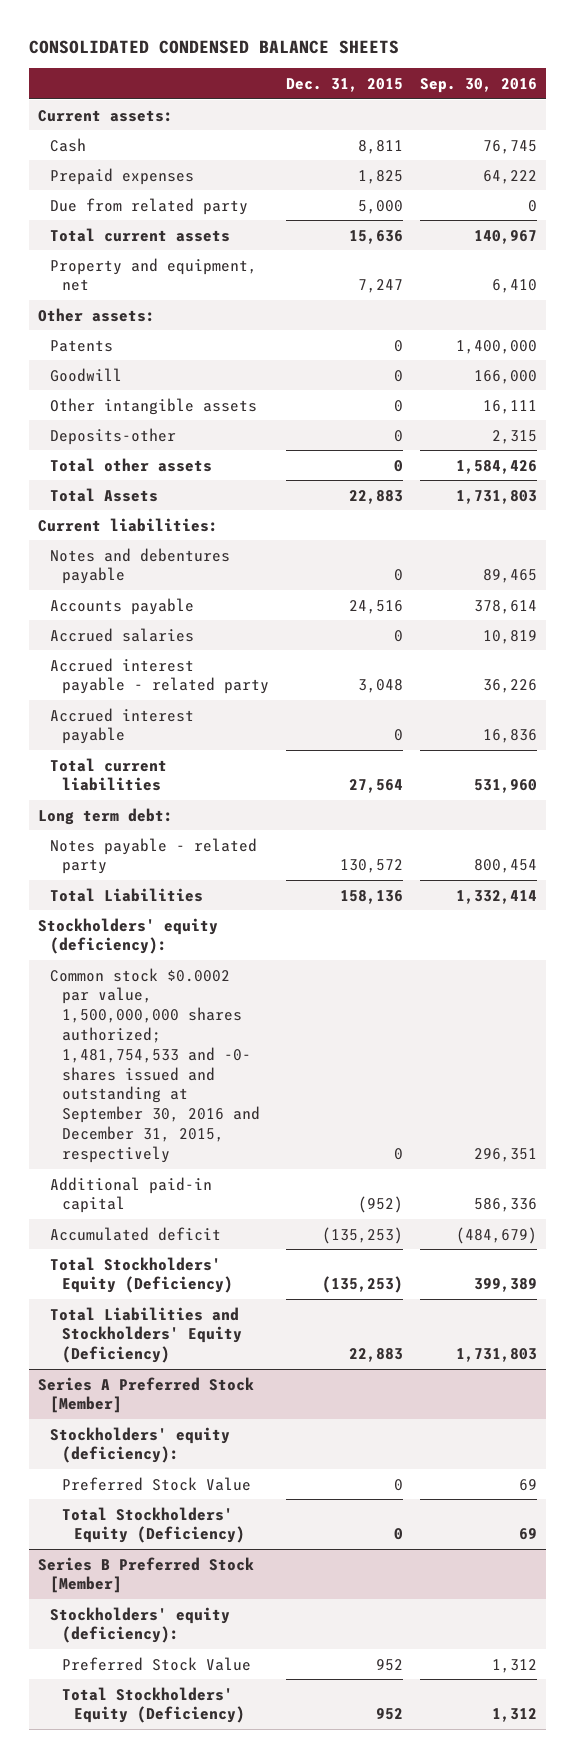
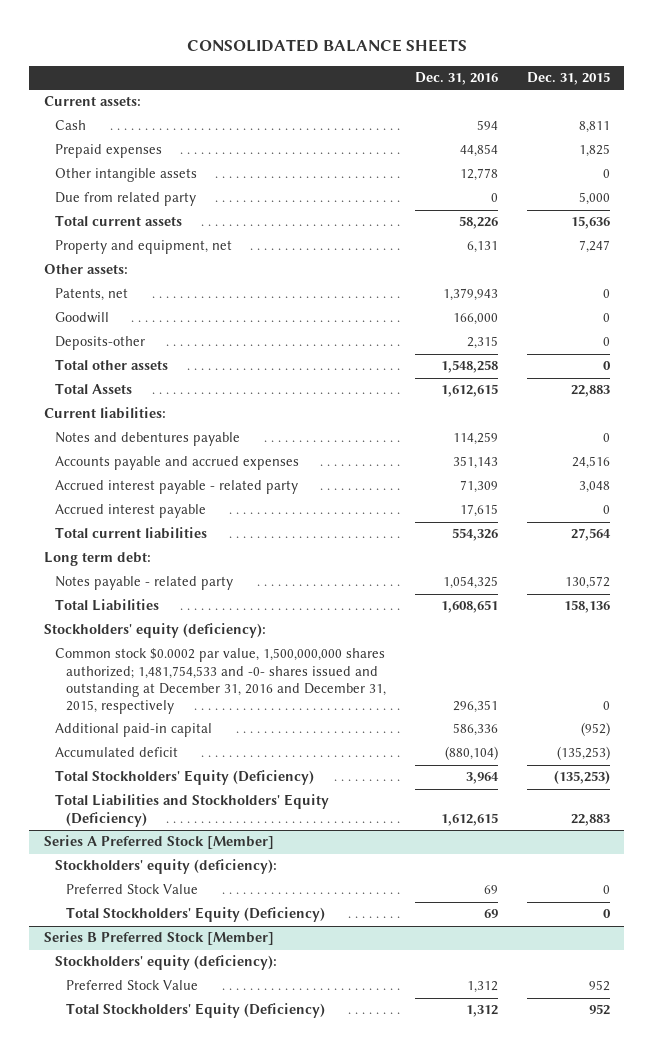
[29,40,400,55] CONSOLIDATED CONDENSED BALANCE SHEETS -> [186,39,467,53] CONSOLIDATED BALANCE SHEETS
[420,78,538,94] Sep. 30, 2016 -> none
none -> [414,72,498,86] Dec. 31, 2016
[49,397,257,415] Other intangible assets -> [54,168,197,183] Other intangible assets
[49,339,113,352] Patents -> [54,288,128,302] Patents, net
[49,627,194,642] Accrued salaries -> none
[49,597,194,615] Accounts payable -> [54,456,299,471] Accounts payable and accrued expenses
[49,967,261,1163] Common stock $0.0002 par value, 1,500,000,000 shares authorized; 1,481,754,533 and -0- shares issued and outstanding at September 30, 2016 and December 31, 2015, respectively -> [54,648,387,715] Common stock $0.0002 par value, 1,500,000,000 shares authorized; 1,481,754,533 and -0- shares issued and outstanding at December 31, 2016 and December 31, 2015, respectively

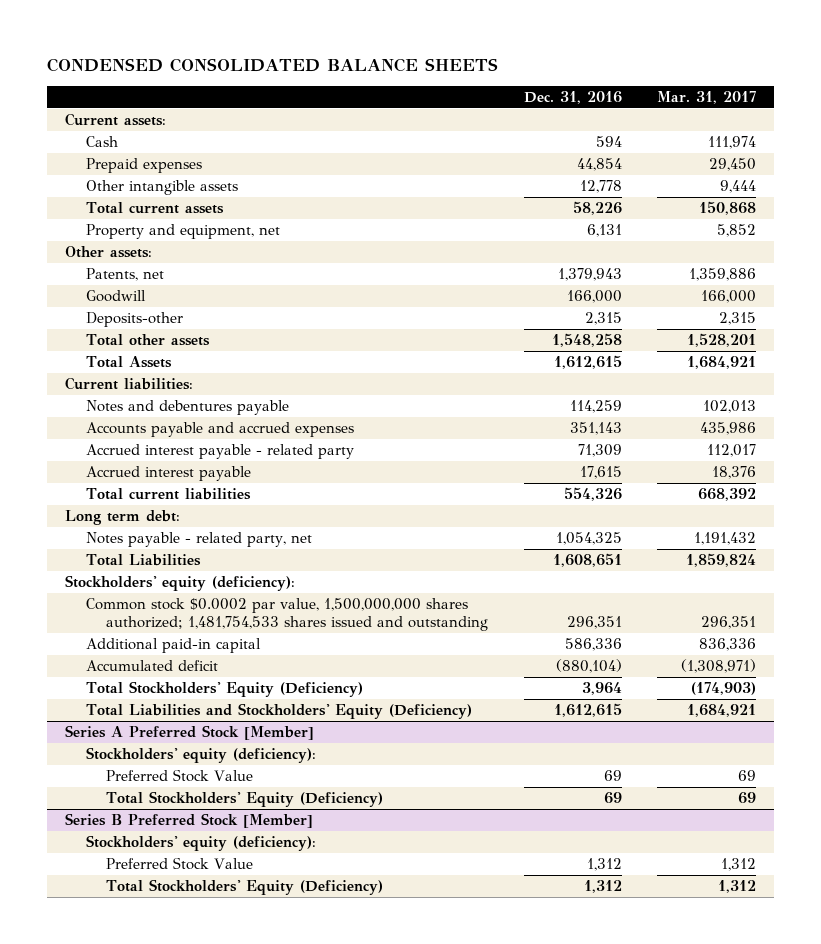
[186,39,467,53] CONSOLIDATED BALANCE SHEETS -> [47,57,499,72] CONDENSED CONSOLIDATED BALANCE SHEETS
[526,72,610,86] Dec. 31, 2015 -> none
none -> [656,90,756,104] Mar. 31, 2017
[54,192,196,207] Due from related party -> none
[54,576,233,591] Notes payable - related party -> [85,532,312,548] Notes payable - related party, net
[54,648,387,715] Common stock $0.0002 par value, 1,500,000,000 shares authorized; 1,481,754,533 and -0- shares issued and outstanding at December 31, 2016 and December 31, 2015, respectively -> [85,598,489,631] Common stock $0.0002 par value, 1,500,000,000 shares authorized; 1,481,754,533 shares issued and outstanding

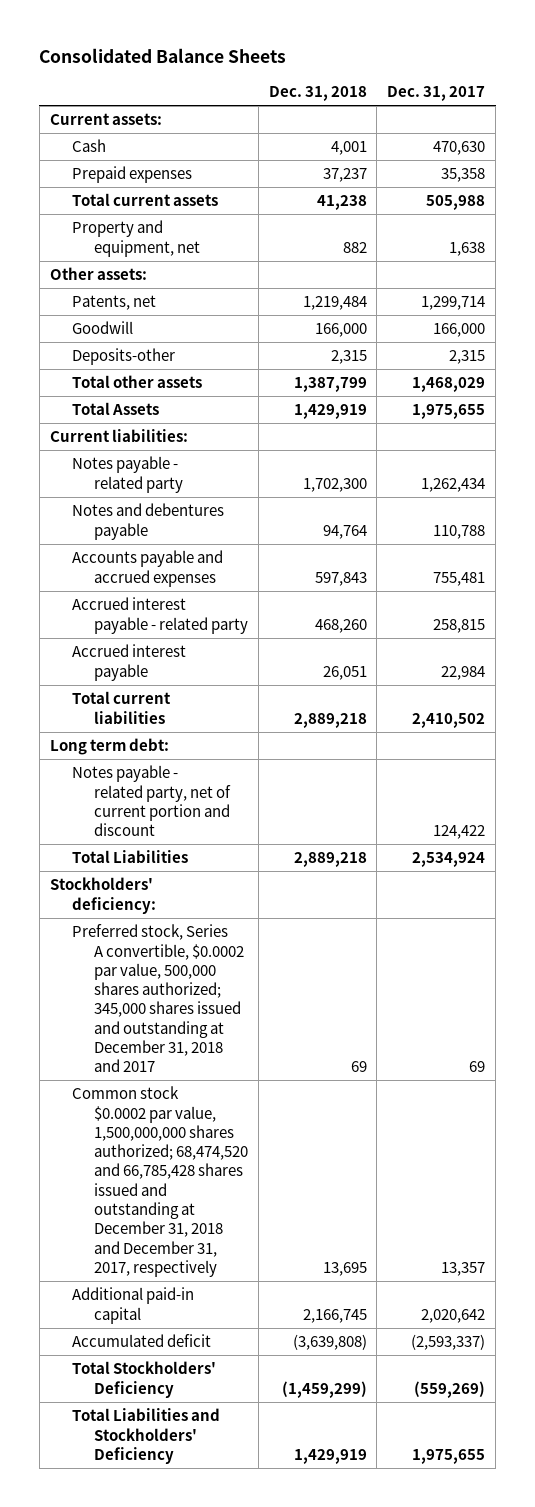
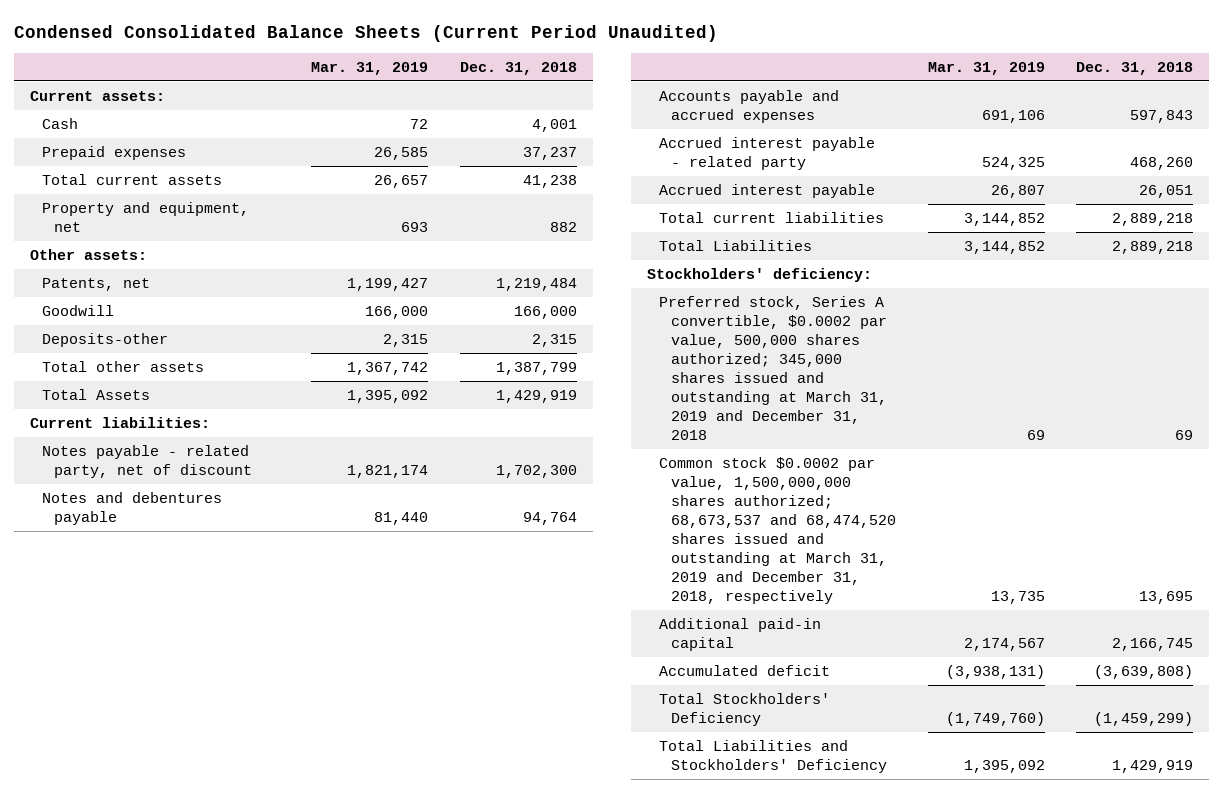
[39,47,287,63] Consolidated Balance Sheets -> [13,24,718,42] Condensed Consolidated Balance Sheets (Current Period Unaudited)
[387,86,486,102] Dec. 31, 2017 -> none
none -> [310,61,428,75] Mar. 31, 2019
[71,456,183,493] Notes payable - related party -> [41,445,252,479] Notes payable - related party, net of discount
[49,738,169,756] Long term debt: -> none
[71,765,231,837] Notes payable - related party, net of current portion and discount -> none
[71,924,244,1073] Preferred stock, Series A convertible, $0.0002 par value, 500,000 shares authorized; 345,000 shares issued and outstanding at December 31, 2018 and 2017 -> [658,296,887,441] Preferred stock, Series A convertible, $0.0002 par value, 500,000 shares authorized; 345,000 shares issued and outstanding at March 31, 2019 and December 31, 2018
[71,1086,248,1277] Common stock $0.0002 par value, 1,500,000,000 shares authorized; 68,474,520 and 66,785,428 shares issued and outstanding at December 31, 2018 and December 31, 2017, respectively -> [658,457,896,605] Common stock $0.0002 par value, 1,500,000,000 shares authorized; 68,673,537 and 68,474,520 shares issued and outstanding at March 31, 2019 and December 31, 2018, respectively

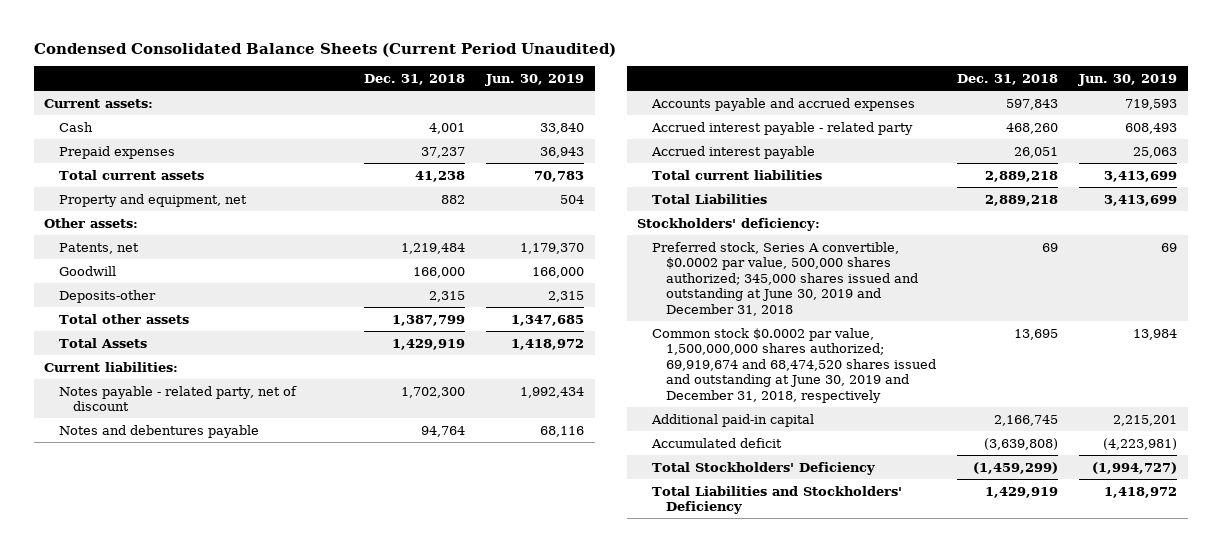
[310,61,428,75] Mar. 31, 2019 -> none
none -> [485,73,585,86] Jun. 30, 2019
[658,296,887,441] Preferred stock, Series A convertible, $0.0002 par value, 500,000 shares authorized; 345,000 shares issued and outstanding at March 31, 2019 and December 31, 2018 -> [651,241,919,316] Preferred stock, Series A convertible, $0.0002 par value, 500,000 shares authorized; 345,000 shares issued and outstanding at June 30, 2019 and December 31, 2018
[658,457,896,605] Common stock $0.0002 par value, 1,500,000,000 shares authorized; 68,673,537 and 68,474,520 shares issued and outstanding at March 31, 2019 and December 31, 2018, respectively -> [651,327,937,403] Common stock $0.0002 par value, 1,500,000,000 shares authorized; 69,919,674 and 68,474,520 shares issued and outstanding at June 30, 2019 and December 31, 2018, respectively

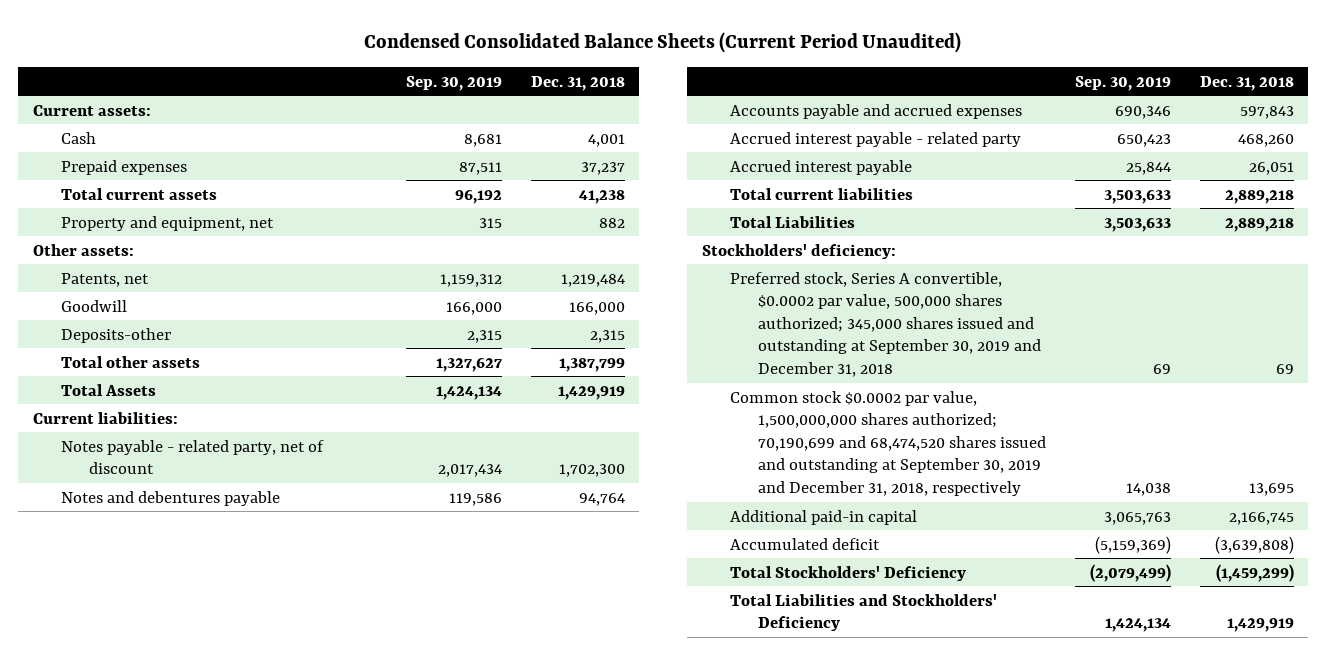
[485,73,585,86] Jun. 30, 2019 -> none
none -> [406,75,503,91] Sep. 30, 2019
[651,241,919,316] Preferred stock, Series A convertible, $0.0002 par value, 500,000 shares authorized; 345,000 shares issued and outstanding at June 30, 2019 and December 31, 2018 -> [730,271,1042,378] Preferred stock, Series A convertible, $0.0002 par value, 500,000 shares authorized; 345,000 shares issued and outstanding at September 30, 2019 and December 31, 2018
[651,327,937,403] Common stock $0.0002 par value, 1,500,000,000 shares authorized; 69,919,674 and 68,474,520 shares issued and outstanding at June 30, 2019 and December 31, 2018, respectively -> [730,390,1047,497] Common stock $0.0002 par value, 1,500,000,000 shares authorized; 70,190,699 and 68,474,520 shares issued and outstanding at September 30, 2019 and December 31, 2018, respectively

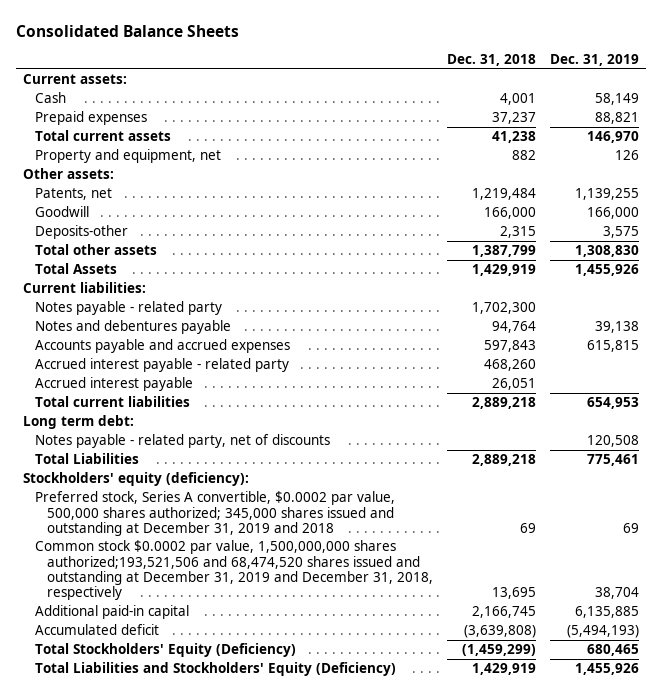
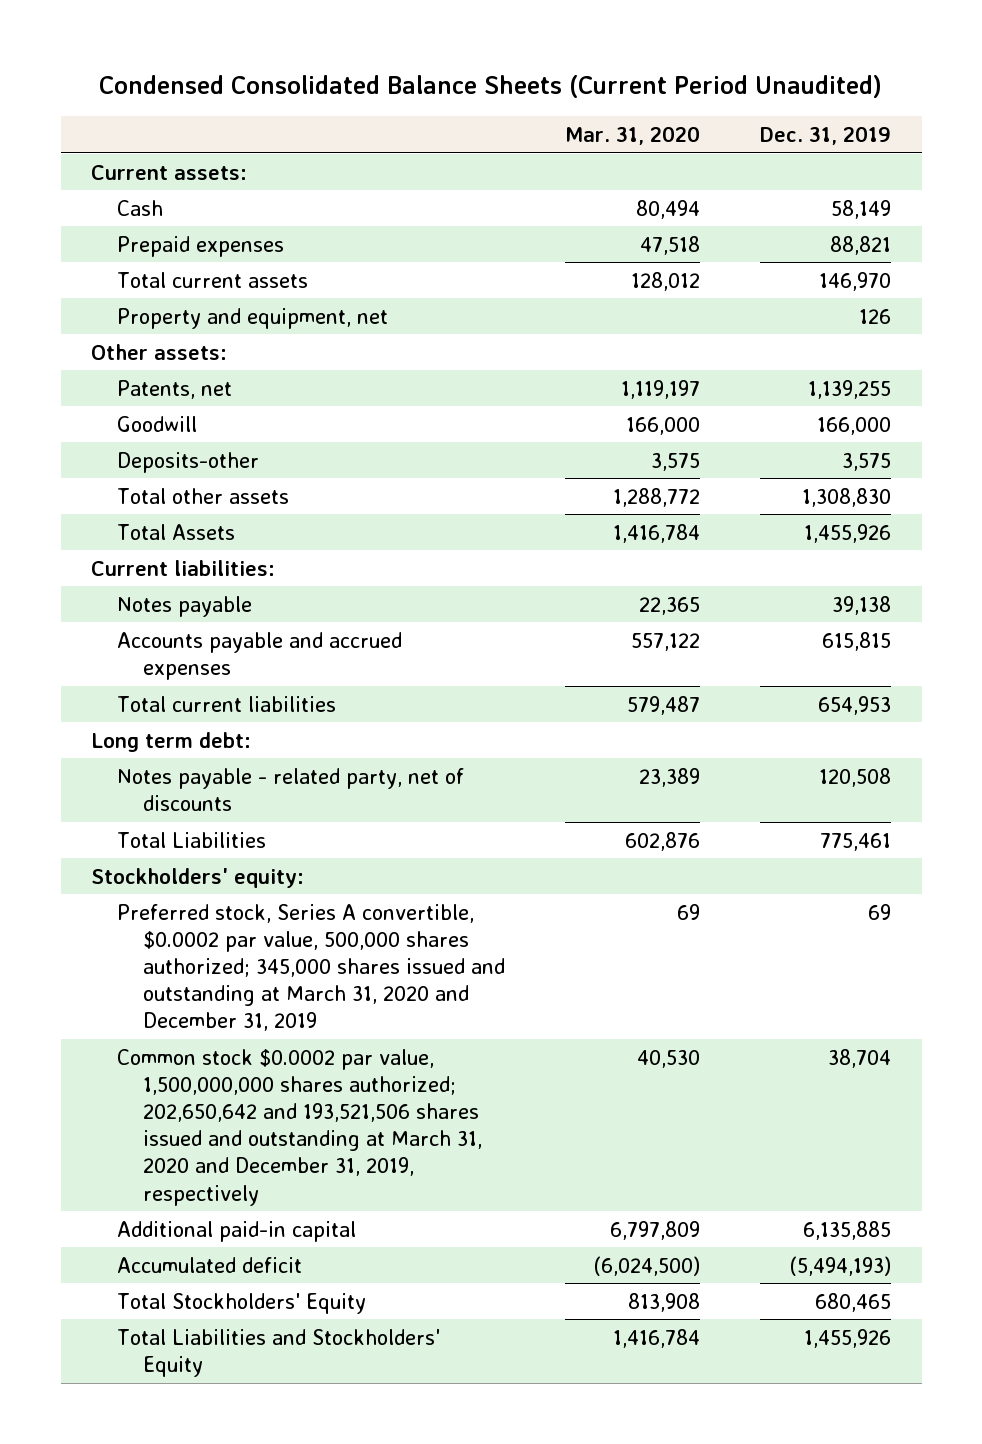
[15,24,239,37] Consolidated Balance Sheets -> [99,75,883,99] Condensed Consolidated Balance Sheets (Current Period Unaudited)
[447,54,537,67] Dec. 31, 2018 -> none
none -> [564,125,700,145] Mar. 31, 2020
[35,301,223,316] Notes payable - related party -> none
[35,320,232,335] Notes and debentures payable -> [116,595,252,617] Notes payable
[35,358,290,373] Accrued interest payable - related party -> none
[35,377,194,392] Accrued interest payable -> none
[22,472,249,487] Stockholders' equity (deficiency): -> [90,867,304,888] Stockholders' equity:
[35,491,396,536] Preferred stock, Series A convertible, $0.0002 par value, 500,000 shares authorized; 345,000 shares issued and outstanding at December 31, 2019 and 2018 -> [116,903,505,1032] Preferred stock, Series A convertible, $0.0002 par value, 500,000 shares authorized; 345,000 shares issued and outstanding at March 31, 2020 and December 31, 2019
[35,540,434,601] Common stock $0.0002 par value, 1,500,000,000 shares authorized;193,521,506 and 68,474,520 shares issued and outstanding at December 31, 2019 and December 31, 2018, respectively -> [116,1048,482,1206] Common stock $0.0002 par value, 1,500,000,000 shares authorized; 202,650,642 and 193,521,506 shares issued and outstanding at March 31, 2020 and December 31, 2019, respectively
[35,643,297,658] Total Stockholders' Equity (Deficiency) -> [116,1292,366,1314] Total Stockholders' Equity
[35,662,397,677] Total Liabilities and Stockholders' Equity (Deficiency) -> [116,1328,440,1377] Total Liabilities and Stockholders' Equity

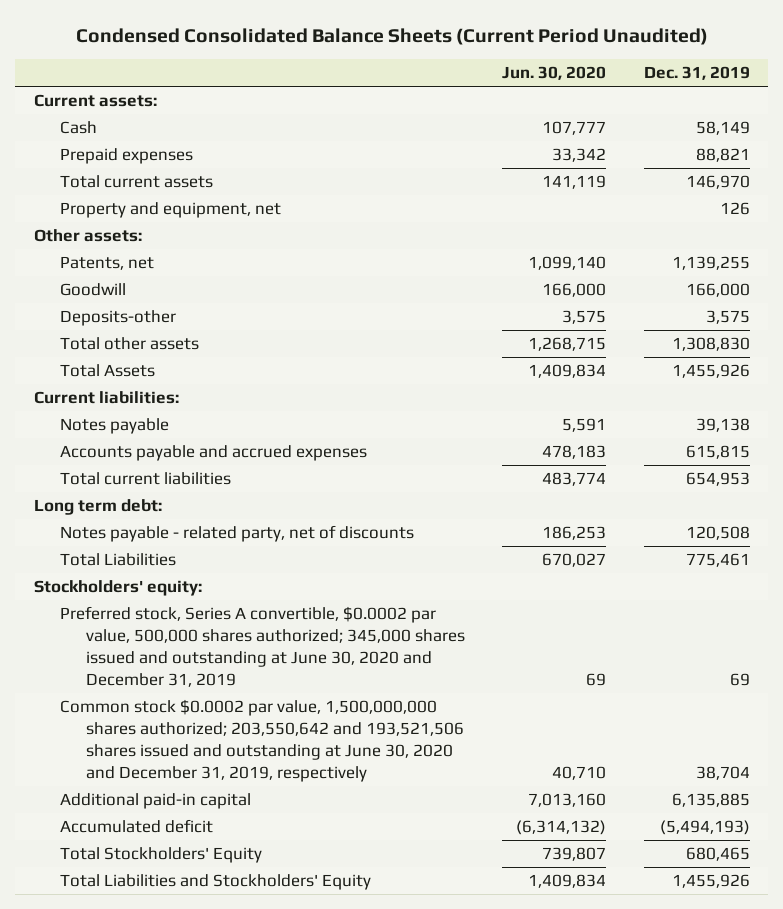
[564,125,700,145] Mar. 31, 2020 -> none
none -> [502,66,607,81] Jun. 30, 2020
[116,903,505,1032] Preferred stock, Series A convertible, $0.0002 par value, 500,000 shares authorized; 345,000 shares issued and outstanding at March 31, 2020 and December 31, 2019 -> [59,606,466,688] Preferred stock, Series A convertible, $0.0002 par value, 500,000 shares authorized; 345,000 shares issued and outstanding at June 30, 2020 and December 31, 2019
[116,1048,482,1206] Common stock $0.0002 par value, 1,500,000,000 shares authorized; 202,650,642 and 193,521,506 shares issued and outstanding at March 31, 2020 and December 31, 2019, respectively -> [59,699,465,783] Common stock $0.0002 par value, 1,500,000,000 shares authorized; 203,550,642 and 193,521,506 shares issued and outstanding at June 30, 2020 and December 31, 2019, respectively

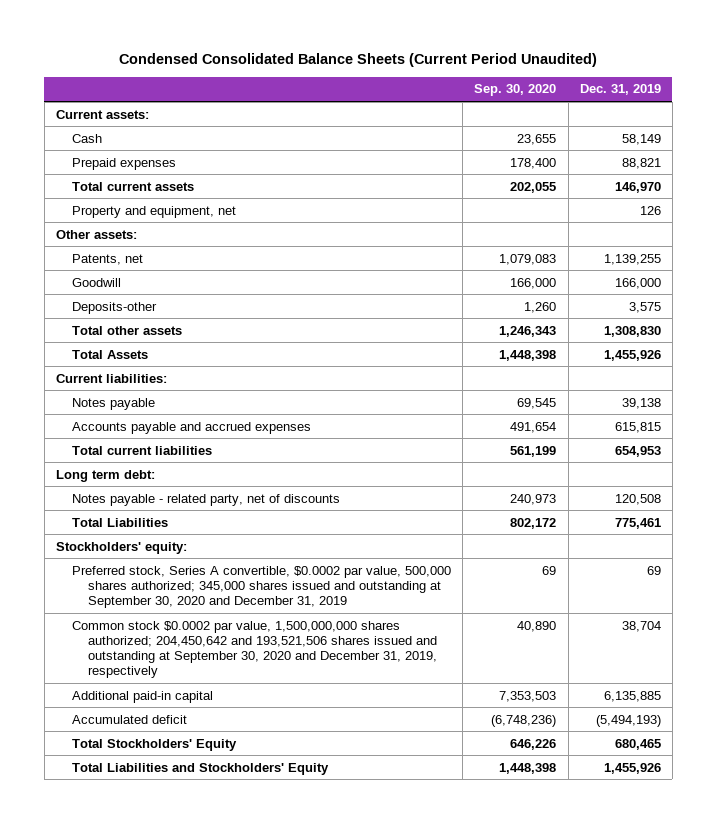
[502,66,607,81] Jun. 30, 2020 -> none
none -> [474,84,557,97] Sep. 30, 2020
[59,606,466,688] Preferred stock, Series A convertible, $0.0002 par value, 500,000 shares authorized; 345,000 shares issued and outstanding at June 30, 2020 and December 31, 2019 -> [71,565,451,608] Preferred stock, Series A convertible, $0.0002 par value, 500,000 shares authorized; 345,000 shares issued and outstanding at September 30, 2020 and December 31, 2019
[59,699,465,783] Common stock $0.0002 par value, 1,500,000,000 shares authorized; 203,550,642 and 193,521,506 shares issued and outstanding at June 30, 2020 and December 31, 2019, respectively -> [71,620,437,679] Common stock $0.0002 par value, 1,500,000,000 shares authorized; 204,450,642 and 193,521,506 shares issued and outstanding at September 30, 2020 and December 31, 2019, respectively

